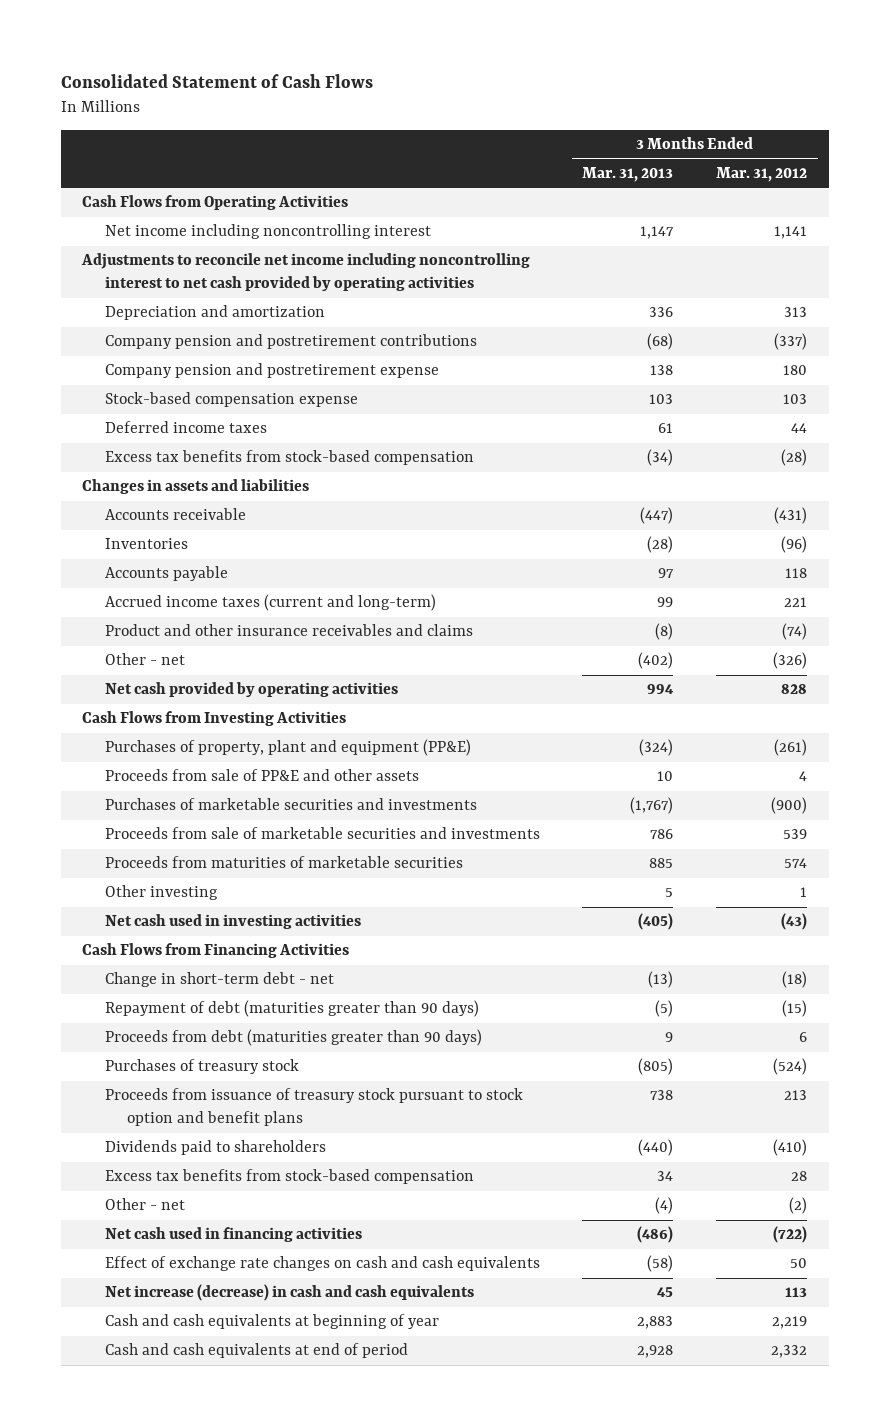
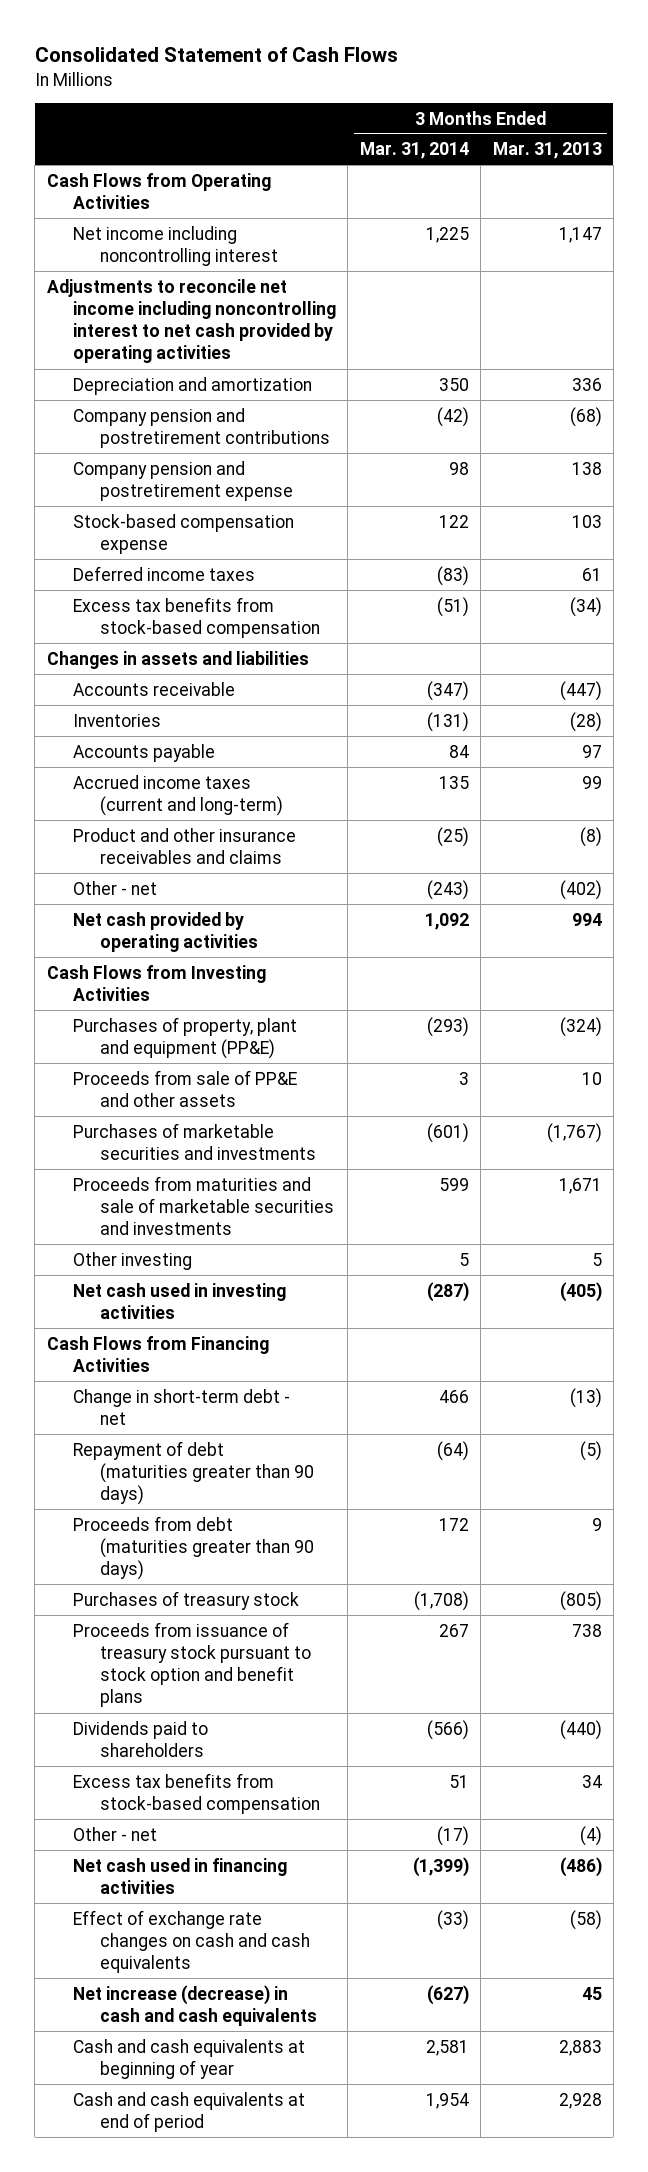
[716,166,808,182] Mar. 31, 2012 -> none
none -> [359,142,469,160] Mar. 31, 2014
[104,856,463,869] Proceeds from maturities of marketable securities -> none
[104,827,540,840] Proceeds from sale of marketable securities and investments -> [73,1175,334,1236] Proceeds from maturities and sale of marketable securities and investments
[650,829,674,840] 786 -> [558,1177,602,1194] 1,671

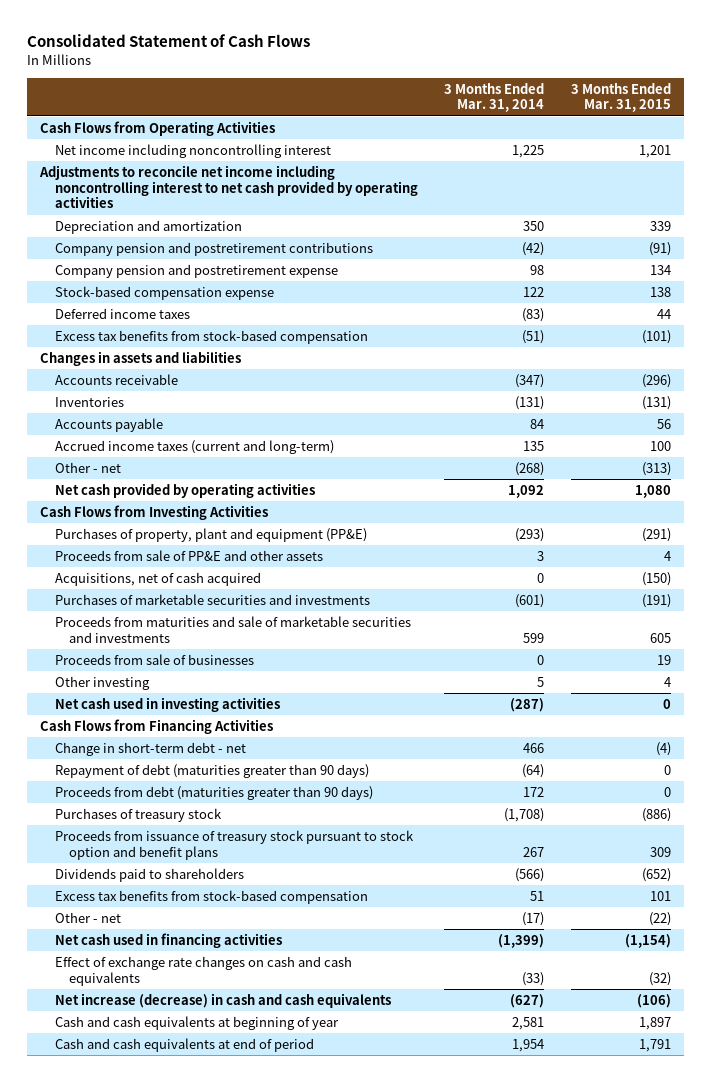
[492,142,602,160] Mar. 31, 2013 -> none
none -> [570,82,671,113] 3 Months Ended Mar. 31, 2015
[73,827,297,864] Product and other insurance receivables and claims -> none
[426,879,469,900] (243) -> [515,461,545,476] (268)
none -> [54,571,261,586] Acquisitions, net of cash acquired
none -> [54,653,254,665] Proceeds from sale of businesses

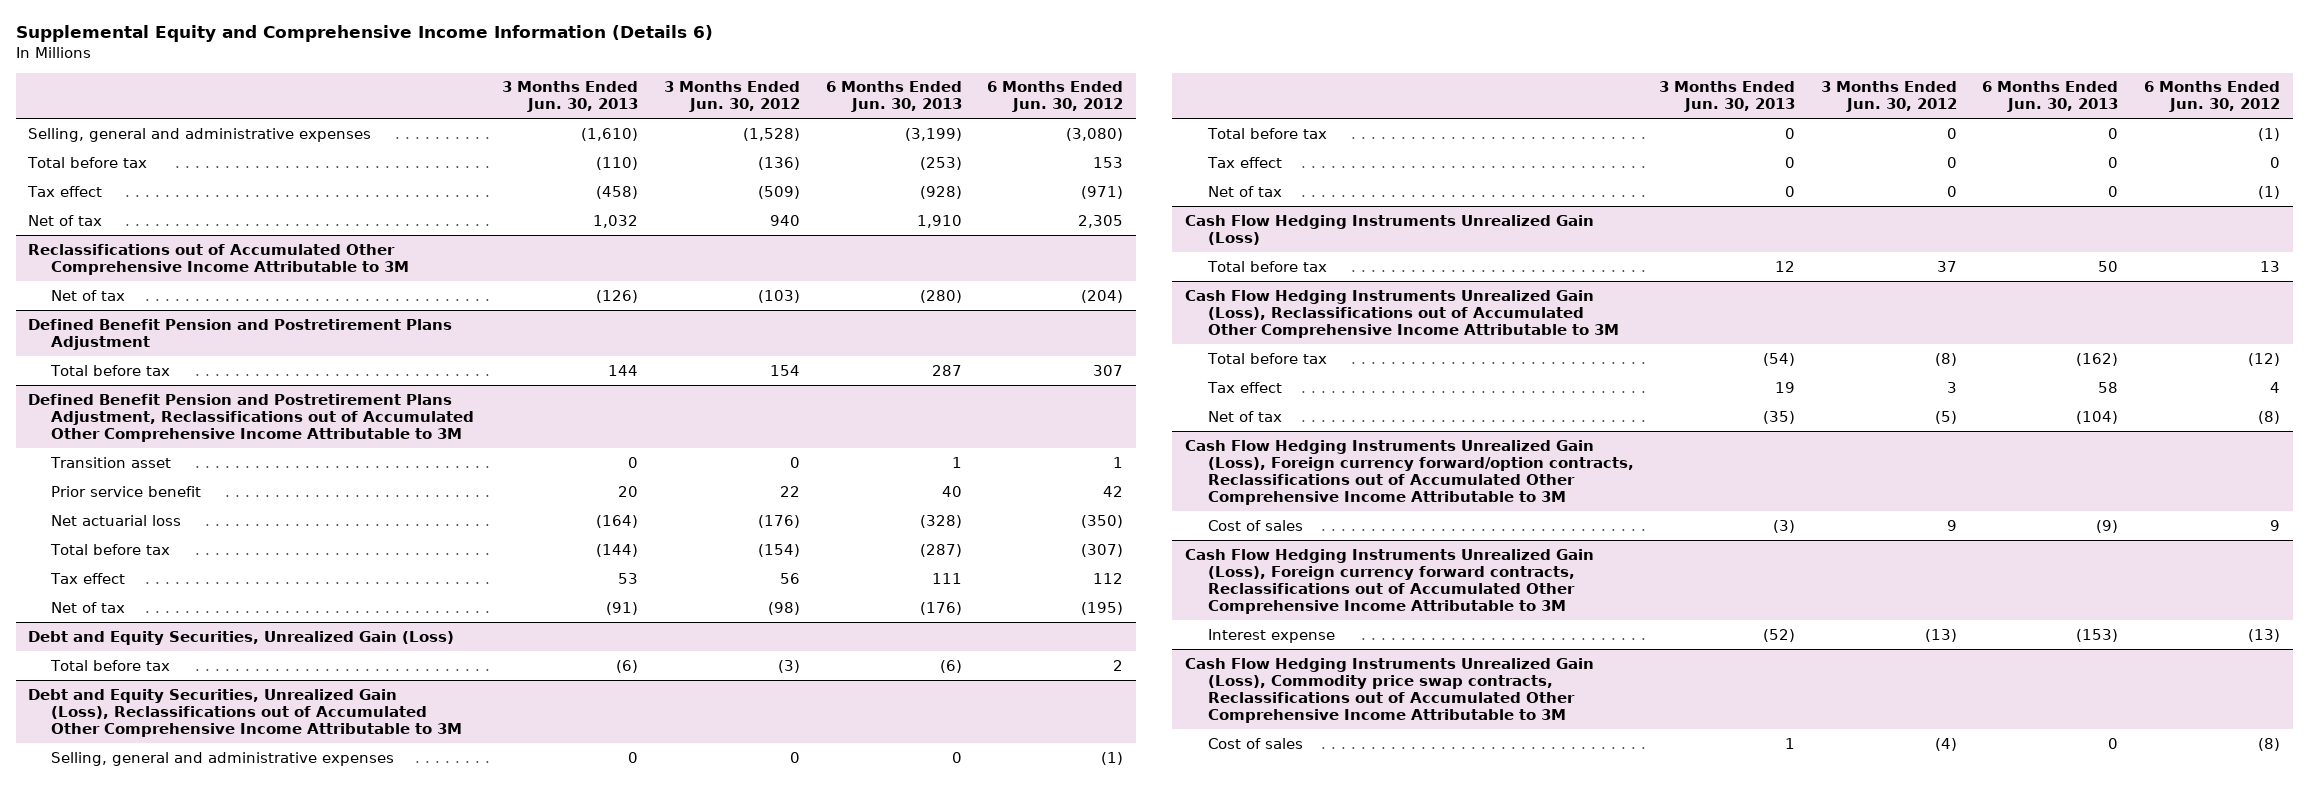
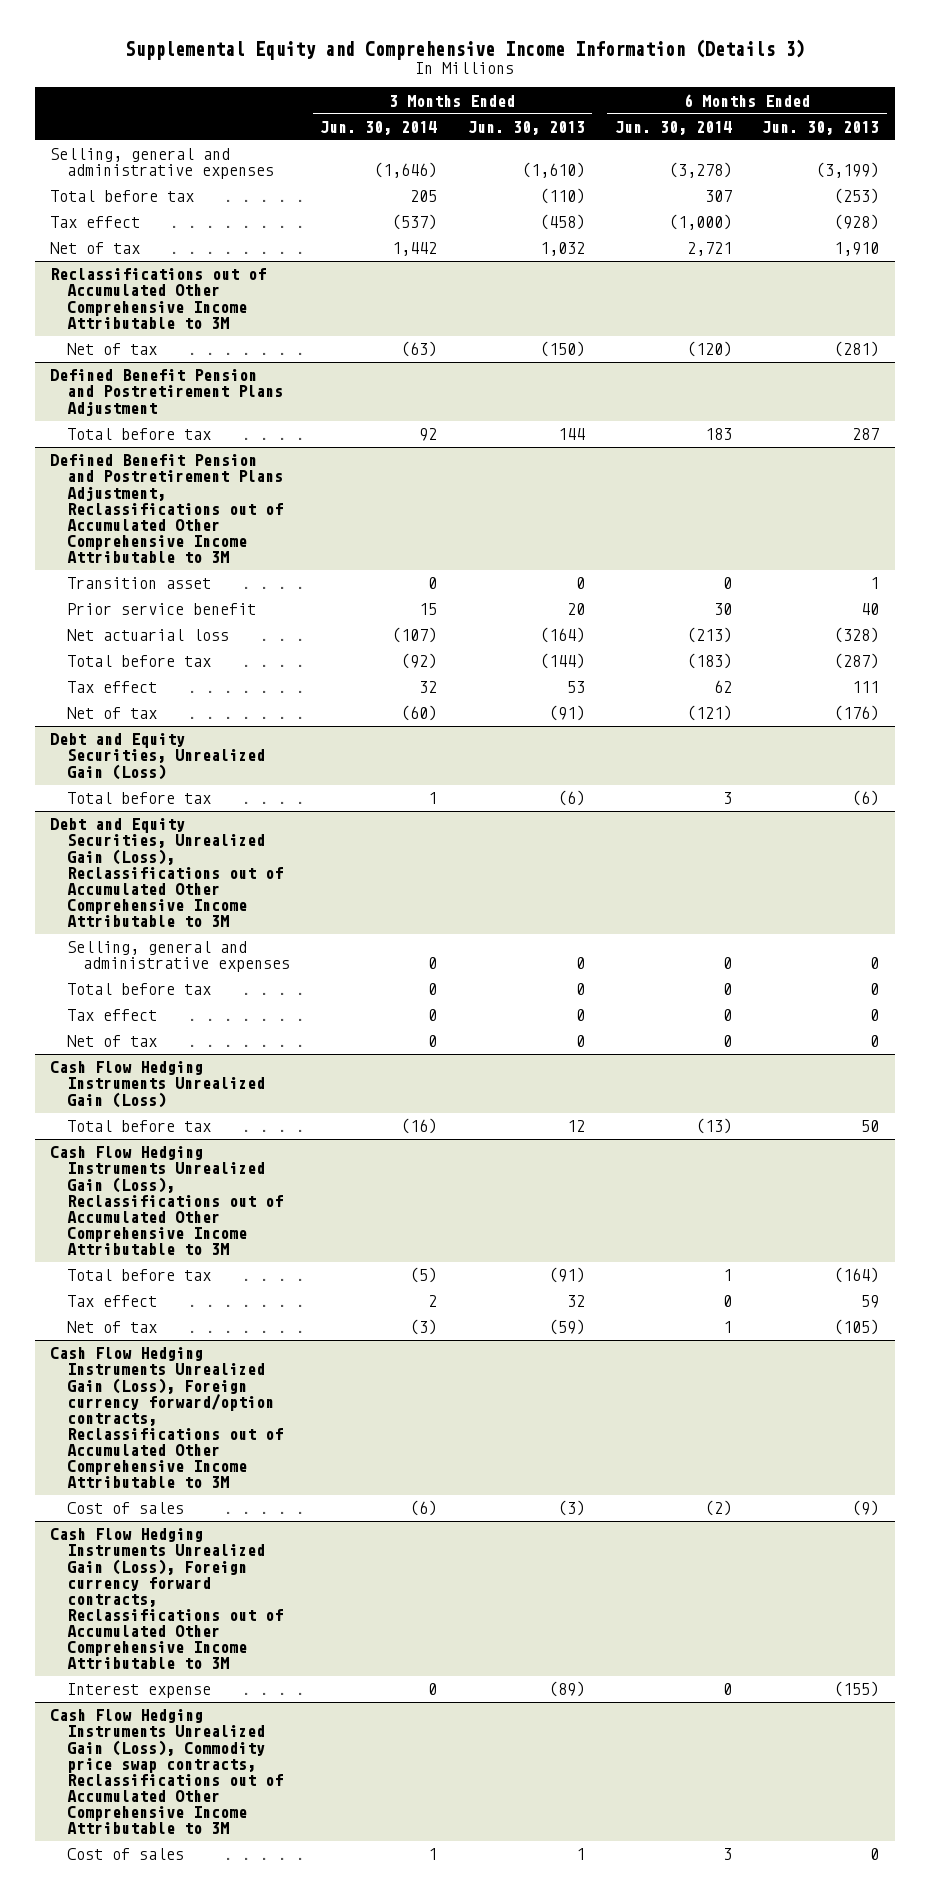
[15,25,713,43] Supplemental Equity and Comprehensive Income Information (Details 6) -> [124,38,805,60] Supplemental Equity and Comprehensive Income Information (Details 3)
[664,81,801,113] 3 Months Ended Jun. 30, 2012 -> none
[987,81,1124,113] 6 Months Ended Jun. 30, 2012 -> none
none -> [320,120,438,135] Jun. 30, 2014
none -> [615,120,733,135] Jun. 30, 2014
[596,289,639,303] (126) -> [539,341,585,358] (150)
[919,289,962,303] (280) -> [834,341,880,358] (281)
[1763,352,1796,366] (54) -> [548,1267,585,1284] (91)
[2076,352,2119,366] (162) -> [834,1267,880,1284] (164)
[1775,381,1796,393] 19 -> [566,1295,585,1308] 32
[2098,381,2119,393] 58 -> [861,1295,880,1309] 59
[1763,410,1796,424] (35) -> [548,1319,585,1336] (59)
[2076,410,2119,424] (104) -> [834,1319,880,1336] (105)
[1763,628,1796,642] (52) -> [548,1681,585,1698] (89)
[2076,628,2119,642] (153) -> [834,1681,880,1698] (155)

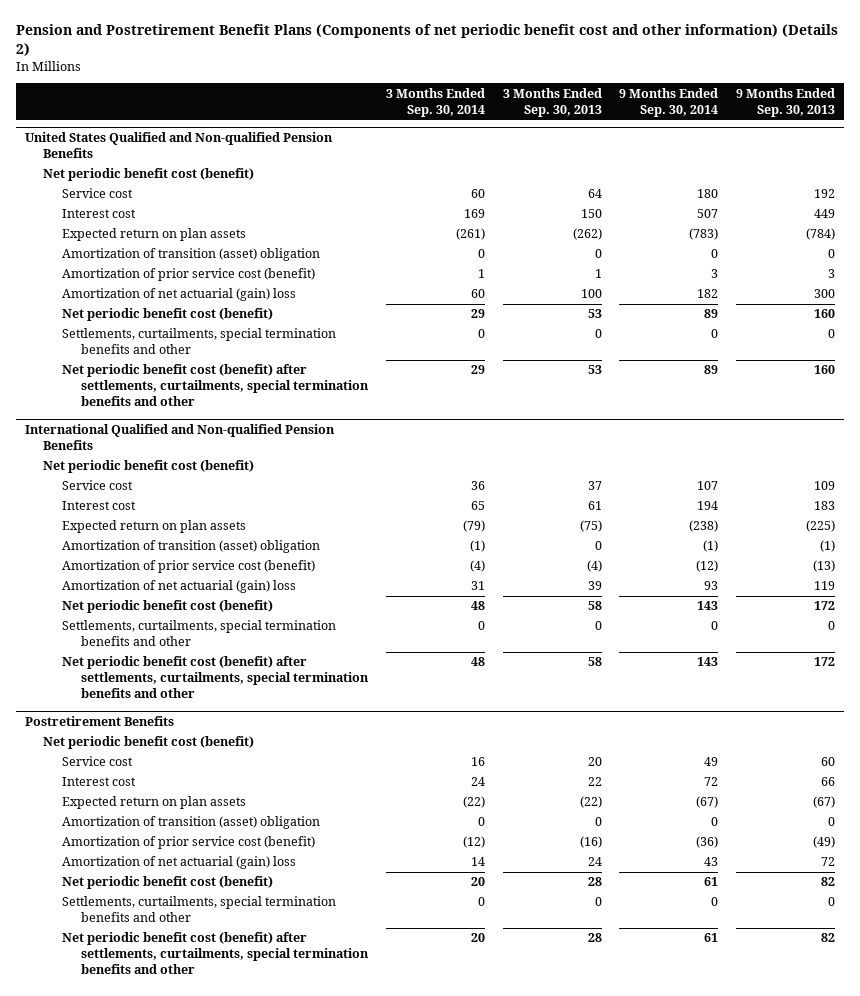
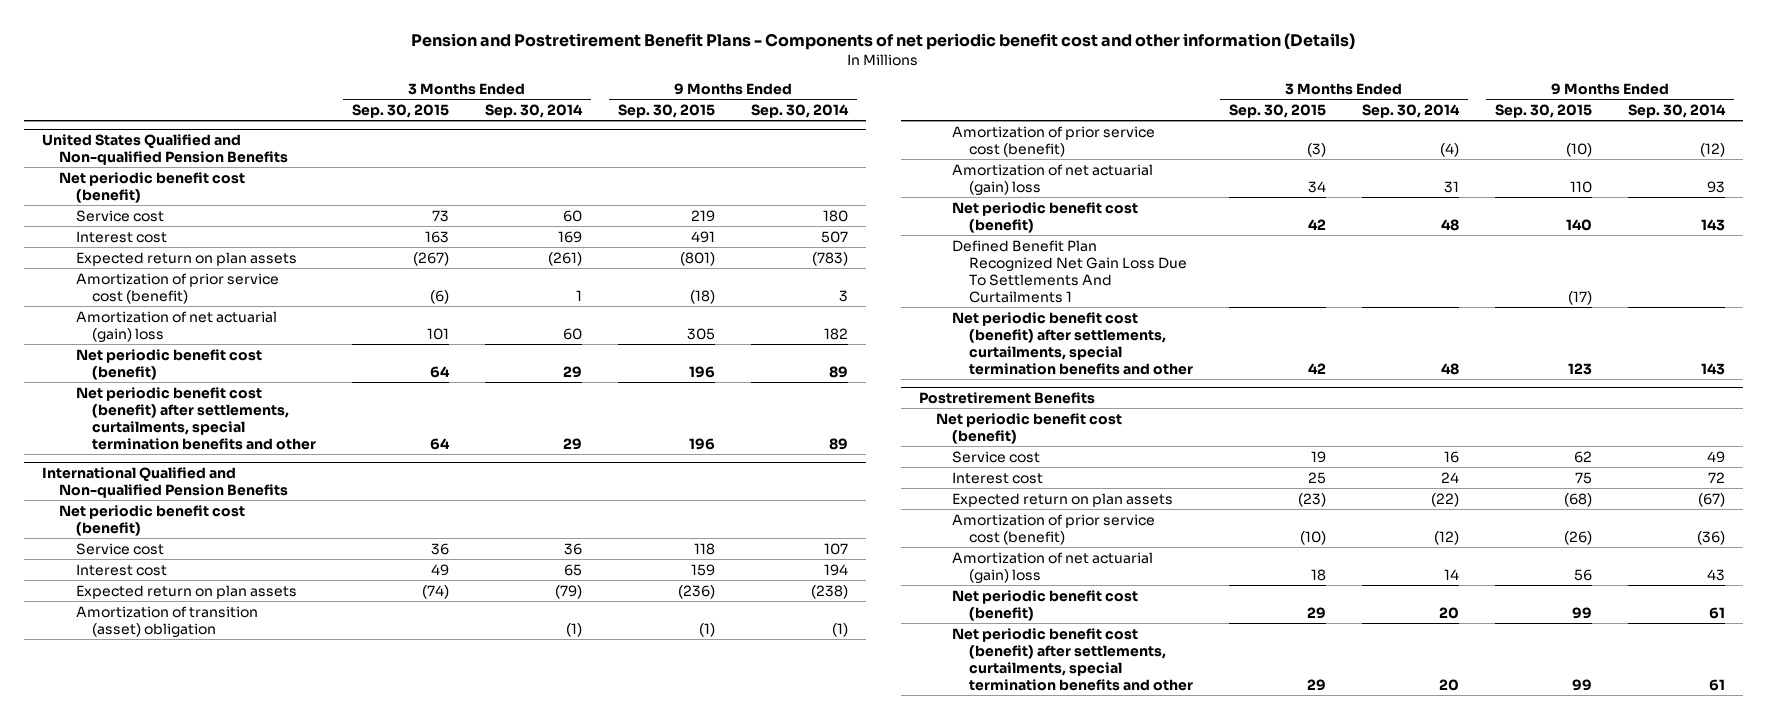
[15,23,838,57] Pension and Postretirement Benefit Plans (Components of net periodic benefit cost and other information) (Details 2) -> [411,32,1356,50] Pension and Postretirement Benefit Plans - Components of net periodic benefit cost and other information (Details)
[502,87,602,117] 3 Months Ended Sep. 30, 2013 -> none
[736,87,836,117] 9 Months Ended Sep. 30, 2013 -> none
none -> [352,104,450,119] Sep. 30, 2015
none -> [618,104,716,119] Sep. 30, 2015
[62,248,321,262] Amortization of transition (asset) obligation -> none
[62,328,337,355] Settlements, curtailments, special termination benefits and other -> none
[62,620,337,647] Settlements, curtailments, special termination benefits and other -> none
none -> [952,239,1187,303] Defined Benefit Plan Recognized Net Gain Loss Due To Settlements And Curtailments 1
[62,816,321,830] Amortization of transition (asset) obligation -> none
[62,896,337,923] Settlements, curtailments, special termination benefits and other -> none

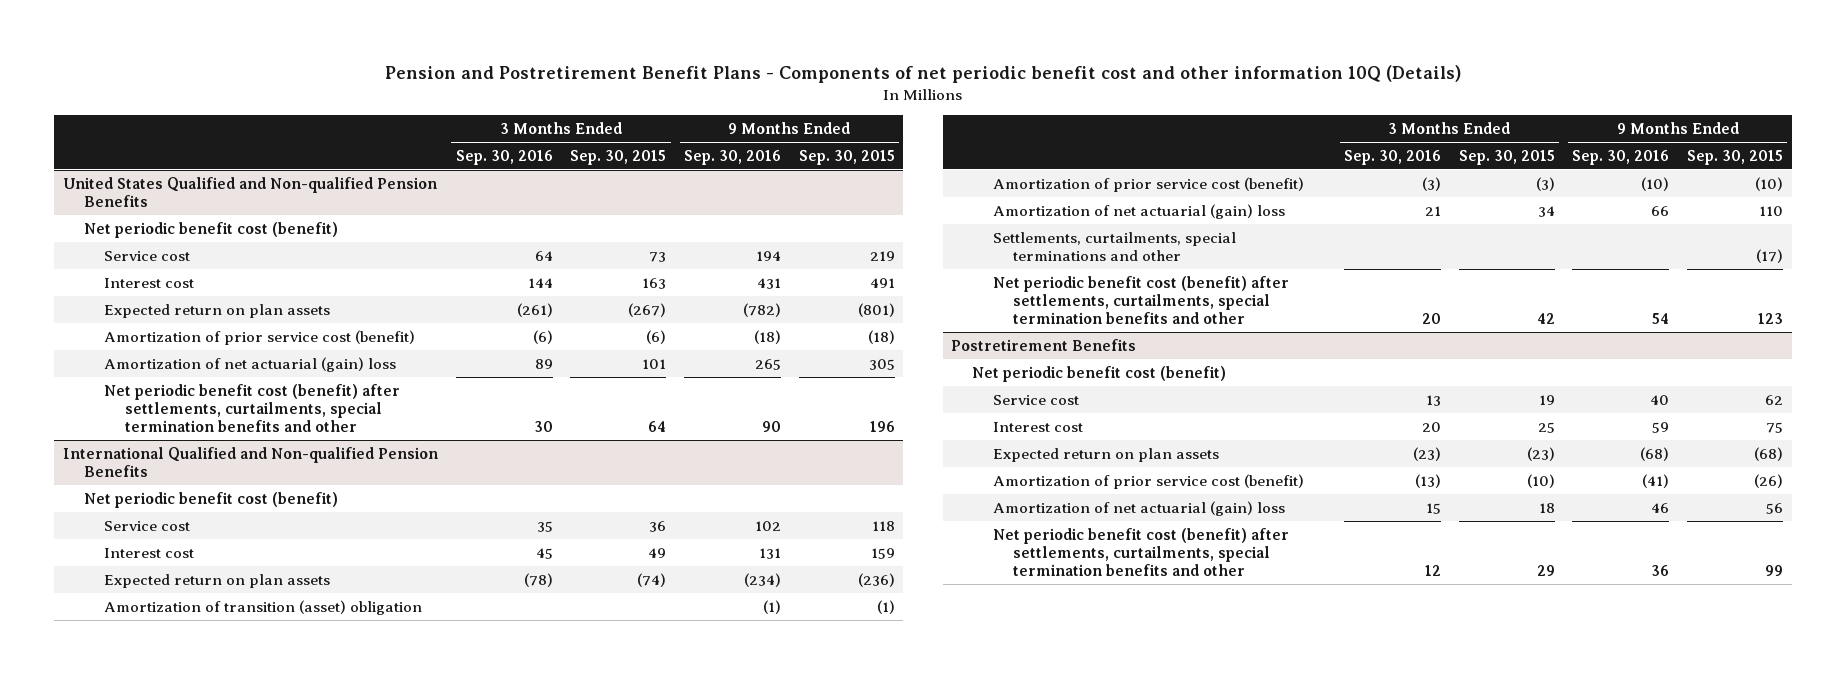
[411,32,1356,50] Pension and Postretirement Benefit Plans - Components of net periodic benefit cost and other information (Details) -> [385,64,1462,83] Pension and Postretirement Benefit Plans - Components of net periodic benefit cost and other information 10Q (Details)
[485,104,584,119] Sep. 30, 2014 -> none
[751,104,850,119] Sep. 30, 2014 -> none
none -> [455,149,553,165] Sep. 30, 2016
none -> [684,149,782,165] Sep. 30, 2016
[75,348,262,380] Net periodic benefit cost (benefit) -> none
[952,201,1139,233] Net periodic benefit cost (benefit) -> none
[952,239,1187,303] Defined Benefit Plan Recognized Net Gain Loss Due To Settlements And Curtailments 1 -> [992,231,1236,262] Settlements, curtailments, special terminations and other
[952,589,1139,621] Net periodic benefit cost (benefit) -> none

